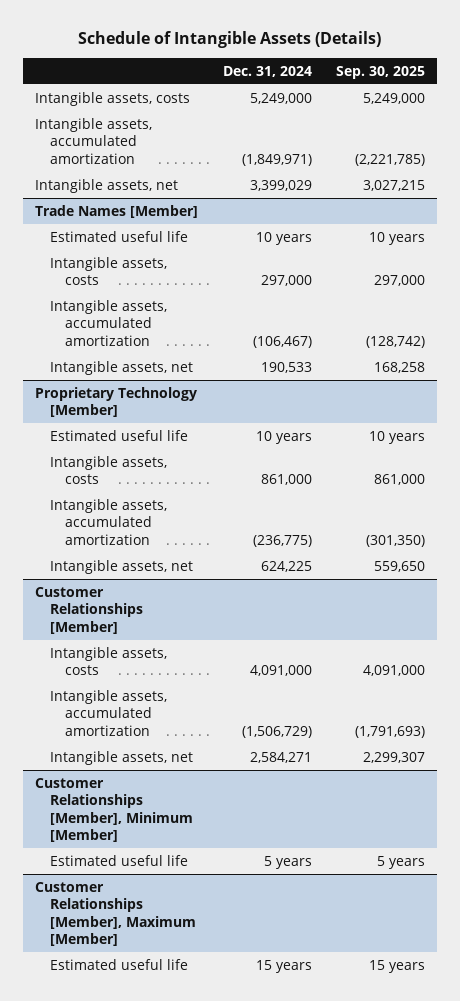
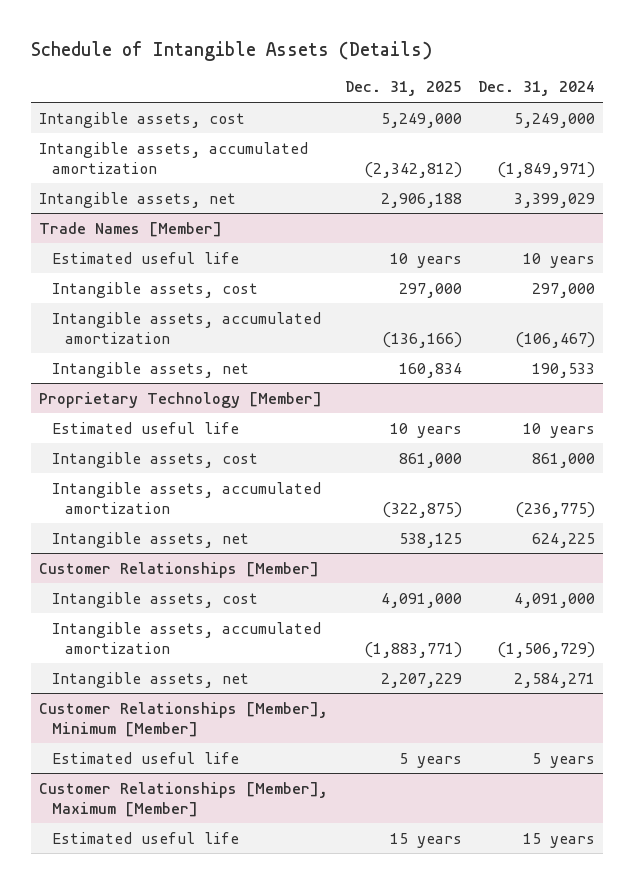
[335,65,425,79] Sep. 30, 2025 -> none
none -> [344,81,462,97] Dec. 31, 2025
[35,91,191,106] Intangible assets, costs -> [39,111,246,128] Intangible assets, cost
[50,256,168,286] Intangible assets, costs -> [52,281,259,298] Intangible assets, cost
[50,455,168,485] Intangible assets, costs -> [52,451,259,468] Intangible assets, cost
[50,646,168,676] Intangible assets, costs -> [52,591,259,608] Intangible assets, cost

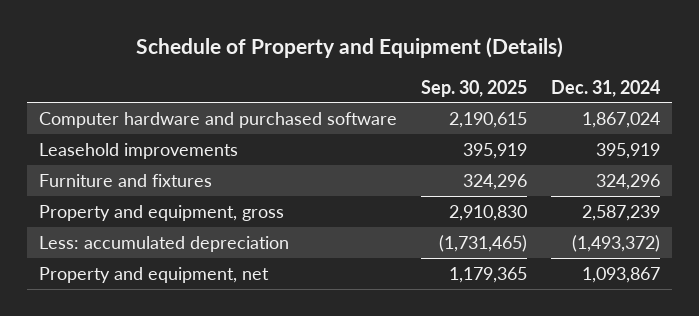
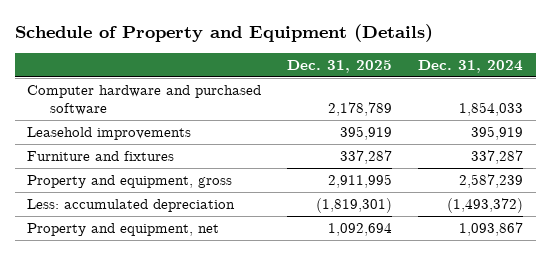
[421,79,528,97] Sep. 30, 2025 -> none
none -> [287,60,393,74] Dec. 31, 2025
[582,111,661,128] 1,867,024 -> [458,101,523,116] 1,854,033
[596,173,661,190] 324,296 -> [470,150,523,165] 337,287

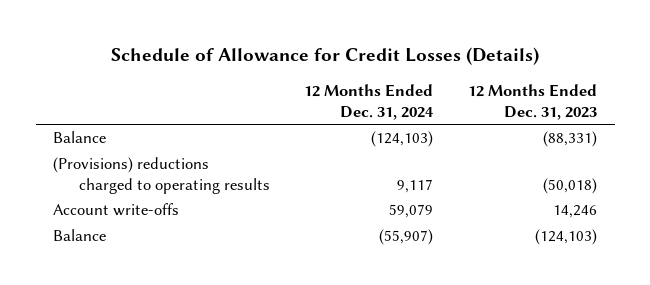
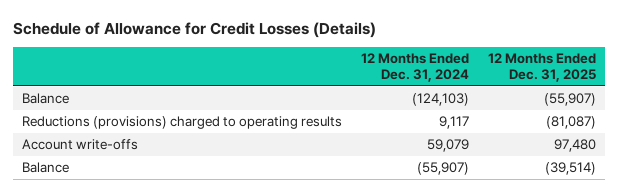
[468,84,598,120] 12 Months Ended Dec. 31, 2023 -> none
none -> [487,53,596,83] 12 Months Ended Dec. 31, 2025
[53,157,270,194] (Provisions) reductions charged to operating results -> [22,116,343,130] Reductions (provisions) charged to operating results

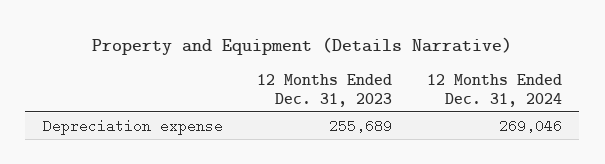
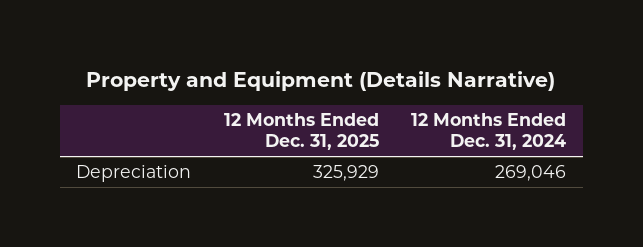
[257,73,393,107] 12 Months Ended Dec. 31, 2023 -> none
none -> [223,112,379,151] 12 Months Ended Dec. 31, 2025
[42,118,223,135] Depreciation expense -> [76,164,192,182] Depreciation

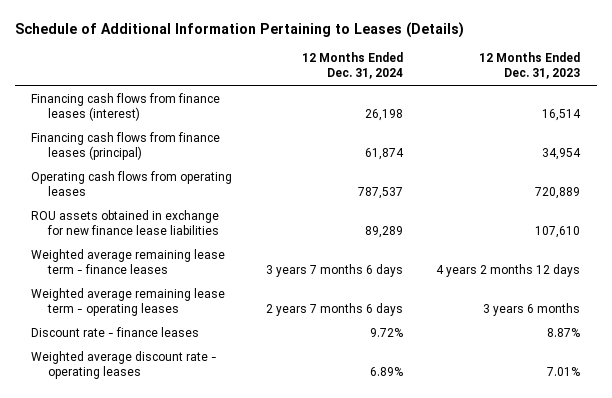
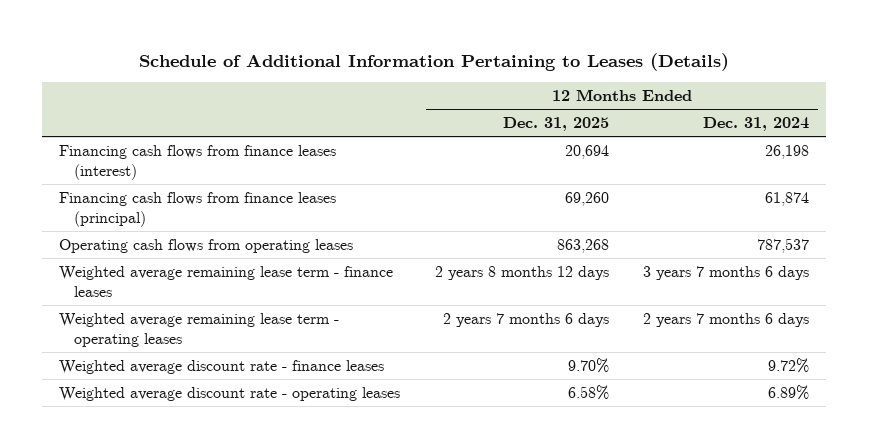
[479,52,581,80] 12 Months Ended Dec. 31, 2023 -> none
none -> [502,117,609,132] Dec. 31, 2025
[31,209,220,235] ROU assets obtained in exchange for new finance lease liabilities -> none
[31,326,200,337] Discount rate - finance leases -> [59,359,385,374] Weighted average discount rate - finance leases

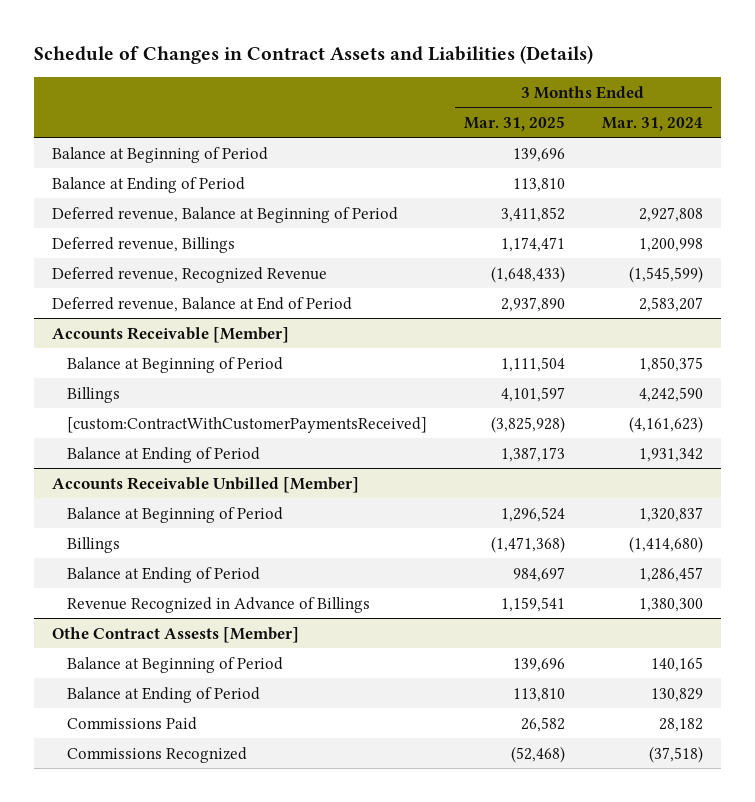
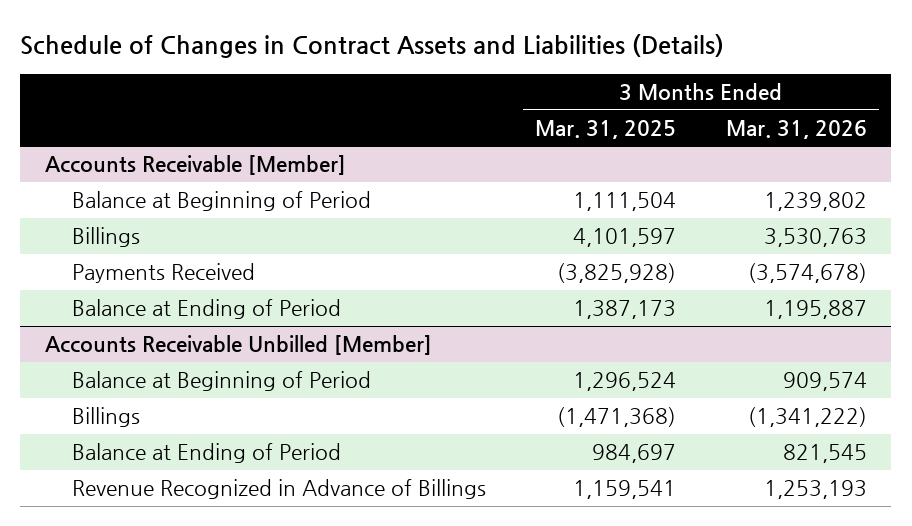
[601,116,703,131] Mar. 31, 2024 -> none
none -> [725,119,867,139] Mar. 31, 2026
[52,146,269,163] Balance at Beginning of Period -> none
[52,176,246,193] Balance at Ending of Period -> none
[52,206,399,223] Deferred revenue, Balance at Beginning of Period -> none
[52,236,236,253] Deferred revenue, Billings -> none
[52,266,328,283] Deferred revenue, Recognized Revenue -> none
[52,296,353,312] Deferred revenue, Balance at End of Period -> none
[67,416,428,433] [custom:ContractWithCustomerPaymentsReceived] -> [71,263,255,284] Payments Received
[52,626,300,643] Othe Contract Assests [Member] -> none
[67,656,284,673] Balance at Beginning of Period -> none
[67,686,261,703] Balance at Ending of Period -> none
[67,716,198,730] Commissions Paid -> none
[67,746,248,763] Commissions Recognized -> none

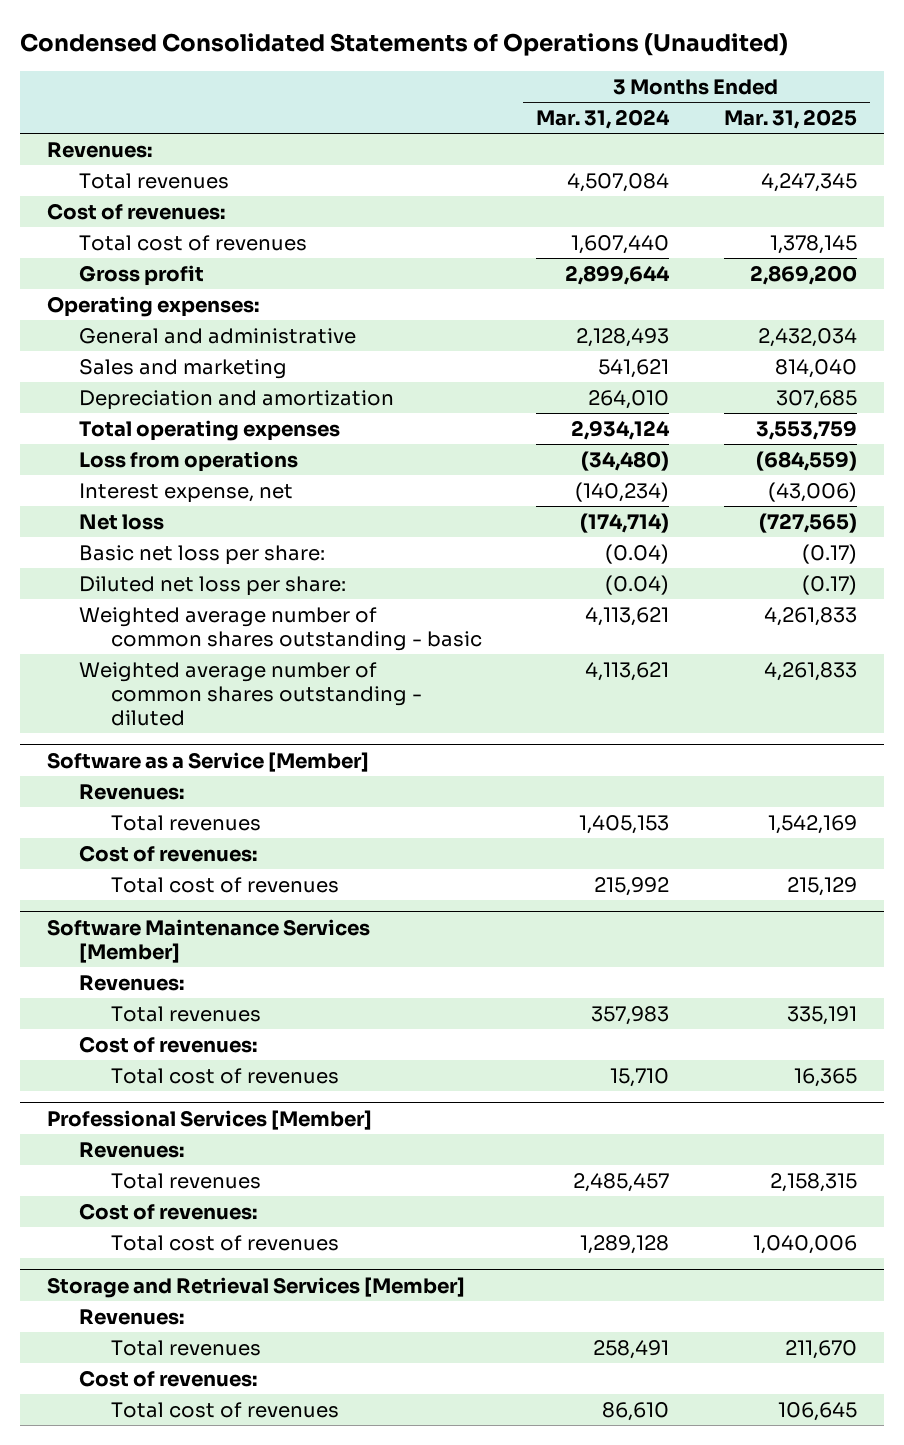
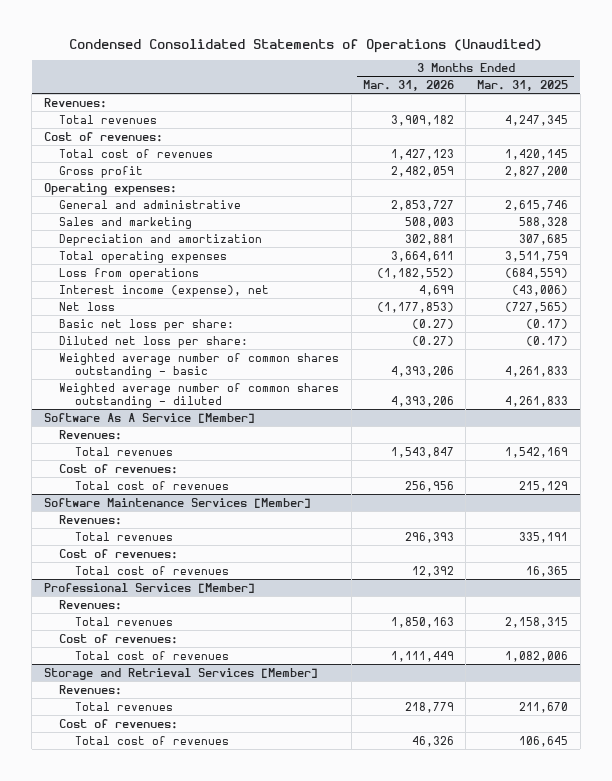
[536,109,671,130] Mar. 31, 2024 -> none
none -> [362,80,454,92] Mar. 31, 2026
[769,234,857,254] 1,378,145 -> [505,148,569,160] 1,420,145
[749,264,857,285] 2,869,200 -> [505,165,569,177] 2,827,200
[757,327,857,347] 2,432,034 -> [505,199,569,211] 2,615,746
[774,358,857,378] 814,040 -> [519,216,569,228] 588,328
[755,419,857,440] 3,553,759 -> [505,250,569,262] 3,511,759
[79,482,294,503] Interest expense, net -> [59,284,270,297] Interest income (expense), net
[47,751,370,772] Software as a Service [Member] -> [43,412,255,423] Software As A Service [Member]
[752,1234,857,1254] 1,040,006 -> [505,650,569,662] 1,082,006

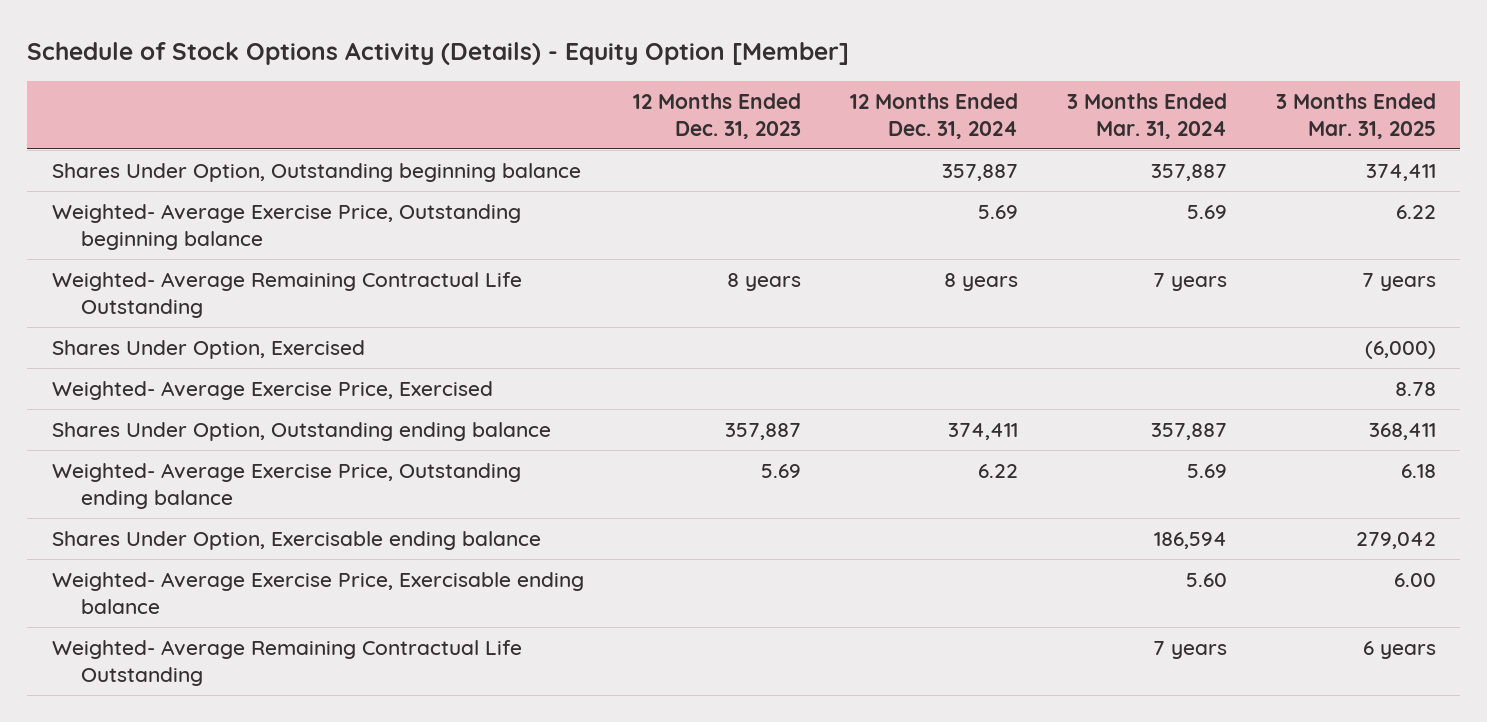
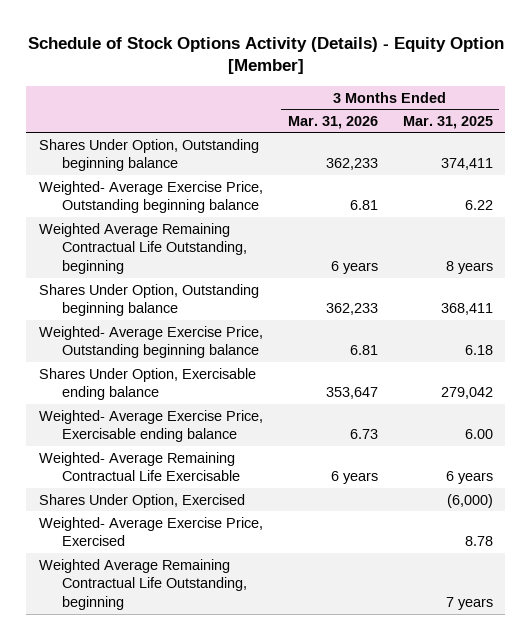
[632,92,801,139] 12 Months Ended Dec. 31, 2023 -> none
[849,92,1018,139] 12 Months Ended Dec. 31, 2024 -> none
[1066,92,1227,139] 3 Months Ended Mar. 31, 2024 -> none
none -> [287,115,378,129] Mar. 31, 2026
[51,271,522,319] Weighted- Average Remaining Contractual Life Outstanding -> [38,222,247,275] Weighted Average Remaining Contractual Life Outstanding, beginning
[1361,272,1436,291] 7 years -> [445,261,493,275] 8 years
[51,421,551,441] Shares Under Option, Outstanding ending balance -> [38,283,259,317] Shares Under Option, Outstanding beginning balance
[51,462,521,510] Weighted- Average Exercise Price, Outstanding ending balance -> [38,325,263,359] Weighted- Average Exercise Price, Outstanding beginning balance
[51,639,522,687] Weighted- Average Remaining Contractual Life Outstanding -> [38,451,240,482] Weighted- Average Remaining Contractual Life Exercisable
[51,339,365,359] Shares Under Option, Exercised -> [38,493,245,508] Shares Under Option, Exercised
[51,380,493,400] Weighted- Average Exercise Price, Exercised -> [38,516,263,547] Weighted- Average Exercise Price, Exercised
none -> [38,558,247,611] Weighted Average Remaining Contractual Life Outstanding, beginning

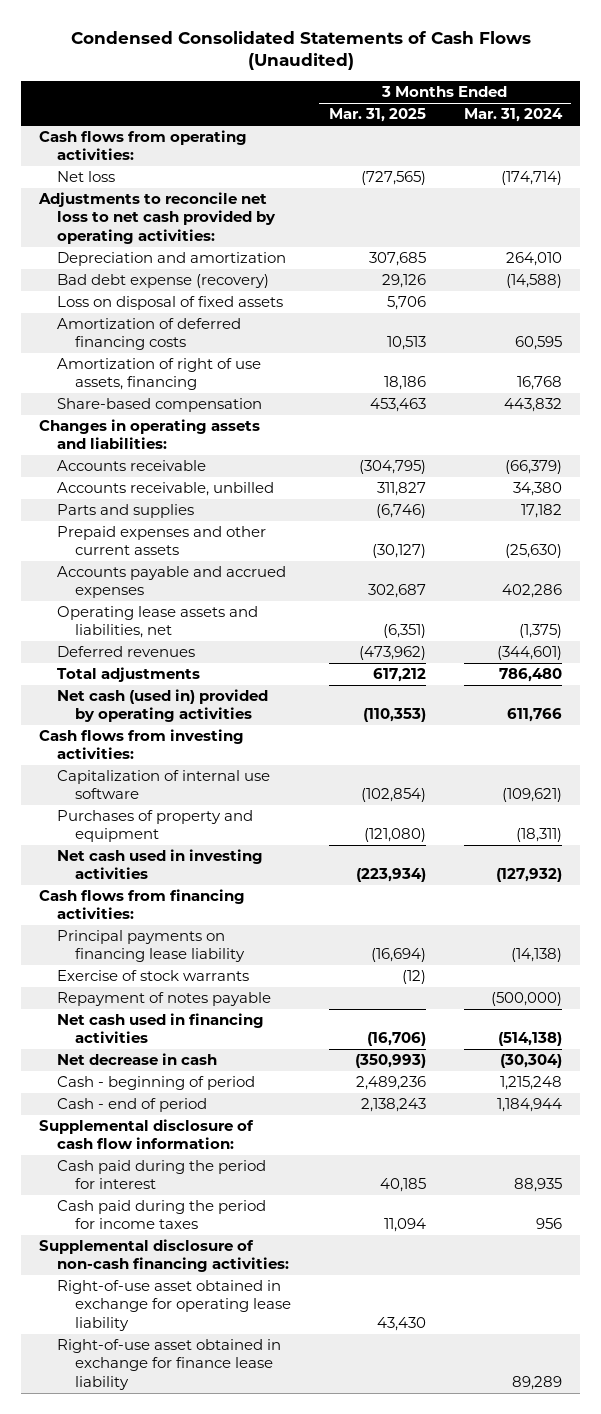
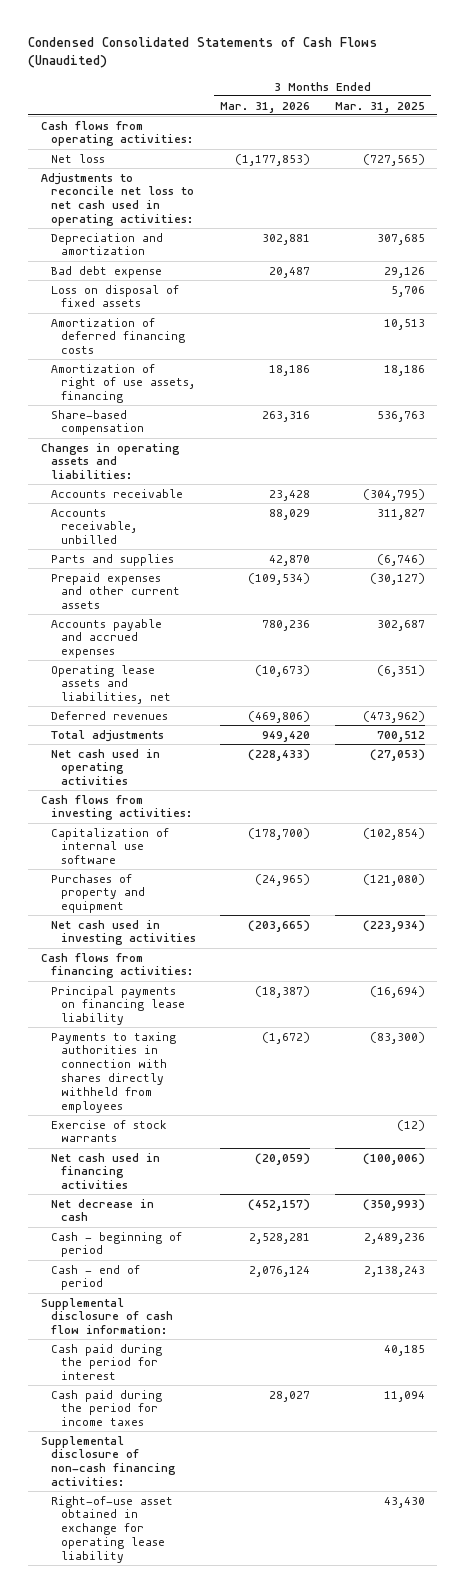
[463,108,563,123] Mar. 31, 2024 -> none
none -> [220,101,311,113] Mar. 31, 2026
[38,192,277,244] Adjustments to reconcile net loss to net cash provided by operating activities: -> [40,172,194,226] Adjustments to reconcile net loss to net cash used in operating activities:
[57,274,270,289] Bad debt expense (recovery) -> [50,265,162,278] Bad debt expense
[369,398,426,413] 453,463 -> [377,410,426,422] 536,763
[372,668,426,683] 617,212 -> [377,730,426,742] 700,512
[57,689,269,723] Net cash (used in) provided by operating activities -> [50,748,160,786] Net cash used in operating activities
[362,708,426,723] (110,353) -> [370,748,426,761] (27,053)
none -> [50,1031,176,1113] Payments to taxing authorities in connection with shares directly withheld from employees
[57,992,272,1007] Repayment of notes payable -> none
[366,1032,426,1047] (16,706) -> [363,1152,426,1165] (100,006)
[57,1339,282,1390] Right-of-use asset obtained in exchange for finance lease liability -> none

